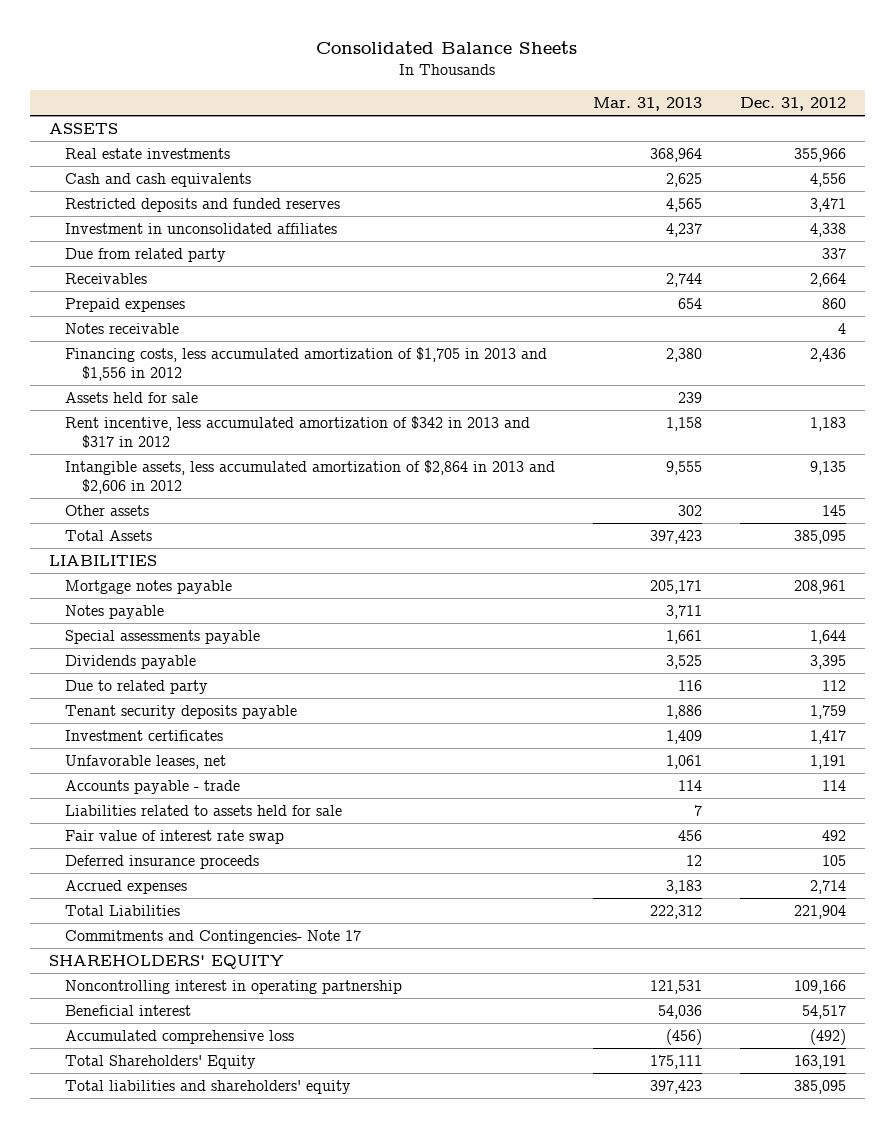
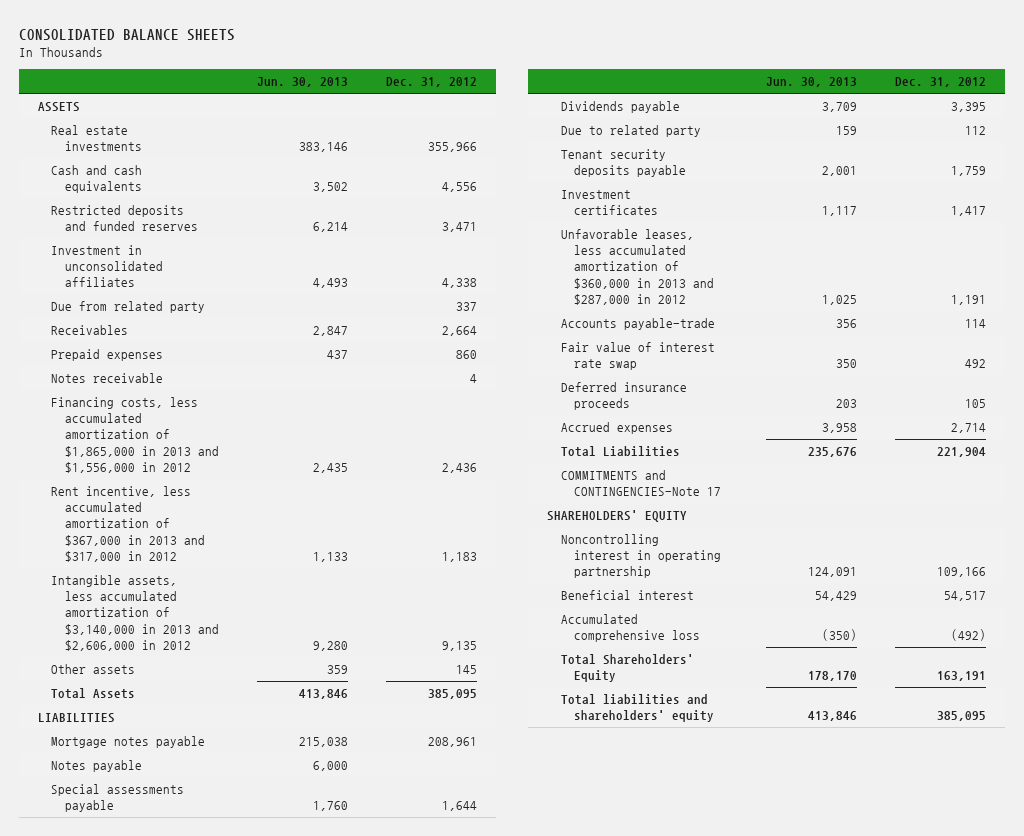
[316,40,578,54] Consolidated Balance Sheets -> [18,28,235,41] CONSOLIDATED BALANCE SHEETS
[593,97,703,112] Mar. 31, 2013 -> none
none -> [256,77,348,88] Jun. 30, 2013
[65,391,199,403] Assets held for sale -> none
[65,346,548,381] Financing costs, less accumulated amortization of $1,705 in 2013 and $1,556 in 2012 -> [51,396,220,473] Financing costs, less accumulated amortization of $1,865,000 in 2013 and $1,556,000 in 2012
[65,415,531,448] Rent incentive, less accumulated amortization of $342 in 2013 and $317 in 2012 -> [51,485,206,562] Rent incentive, less accumulated amortization of $367,000 in 2013 and $317,000 in 2012
[65,459,556,494] Intangible assets, less accumulated amortization of $2,864 in 2013 and $2,606 in 2012 -> [51,574,220,651] Intangible assets, less accumulated amortization of $3,140,000 in 2013 and $2,606,000 in 2012
[65,804,343,816] Liabilities related to assets held for sale -> none
[65,754,227,769] Unfavorable leases, net -> [560,228,715,305] Unfavorable leases, less accumulated amortization of $360,000 in 2013 and $287,000 in 2012
[65,779,241,794] Accounts payable - trade -> [560,317,715,330] Accounts payable-trade
[65,929,362,944] Commitments and Contingencies- Note 17 -> [560,469,722,497] COMMITMENTS and CONTINGENCIES-Note 17

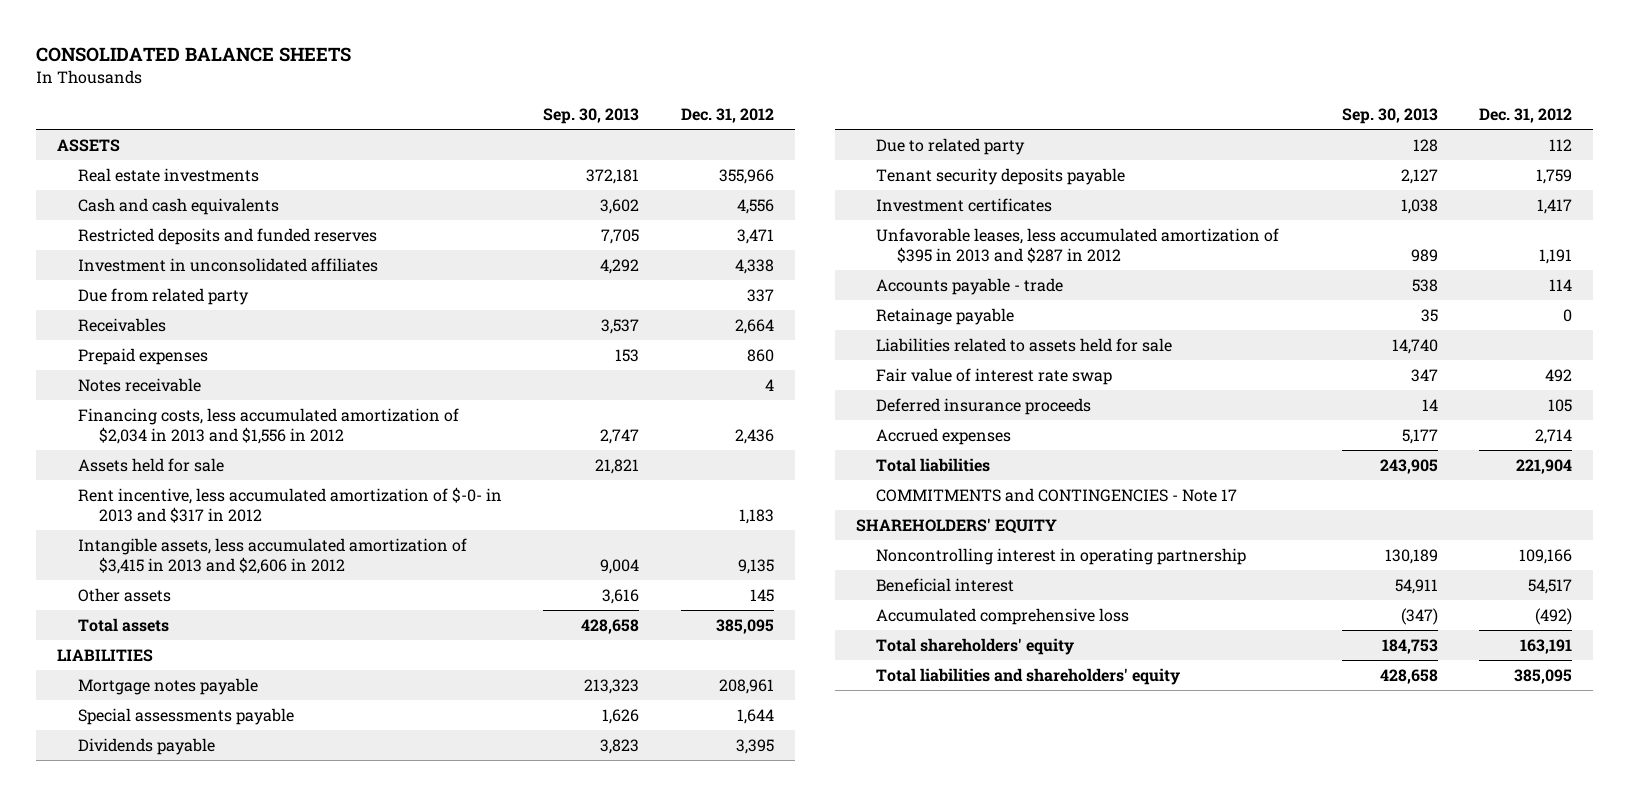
[256,77,348,88] Jun. 30, 2013 -> none
none -> [543,108,640,125] Sep. 30, 2013
[51,396,220,473] Financing costs, less accumulated amortization of $1,865,000 in 2013 and $1,556,000 in 2012 -> [78,407,460,445] Financing costs, less accumulated amortization of $2,034 in 2013 and $1,556 in 2012
none -> [78,457,225,472] Assets held for sale
[51,485,206,562] Rent incentive, less accumulated amortization of $367,000 in 2013 and $317,000 in 2012 -> [78,486,503,524] Rent incentive, less accumulated amortization of $-0- in 2013 and $317 in 2012
[51,574,220,651] Intangible assets, less accumulated amortization of $3,140,000 in 2013 and $2,606,000 in 2012 -> [78,537,468,575] Intangible assets, less accumulated amortization of $3,415 in 2013 and $2,606 in 2012
[51,687,136,699] Total Assets -> [78,617,170,632] Total assets
[51,759,143,772] Notes payable -> none
[560,228,715,305] Unfavorable leases, less accumulated amortization of $360,000 in 2013 and $287,000 in 2012 -> [876,227,1280,264] Unfavorable leases, less accumulated amortization of $395 in 2013 and $287 in 2012
[560,317,715,330] Accounts payable-trade -> [876,277,1064,295] Accounts payable - trade
none -> [876,307,1015,325] Retainage payable
none -> [876,337,1173,352] Liabilities related to assets held for sale
[560,445,680,457] Total Liabilities -> [876,457,991,472] Total liabilities
[560,469,722,497] COMMITMENTS and CONTINGENCIES-Note 17 -> [876,487,1238,502] COMMITMENTS and CONTINGENCIES - Note 17
[560,653,694,683] Total Shareholders' Equity -> [876,637,1075,655] Total shareholders' equity

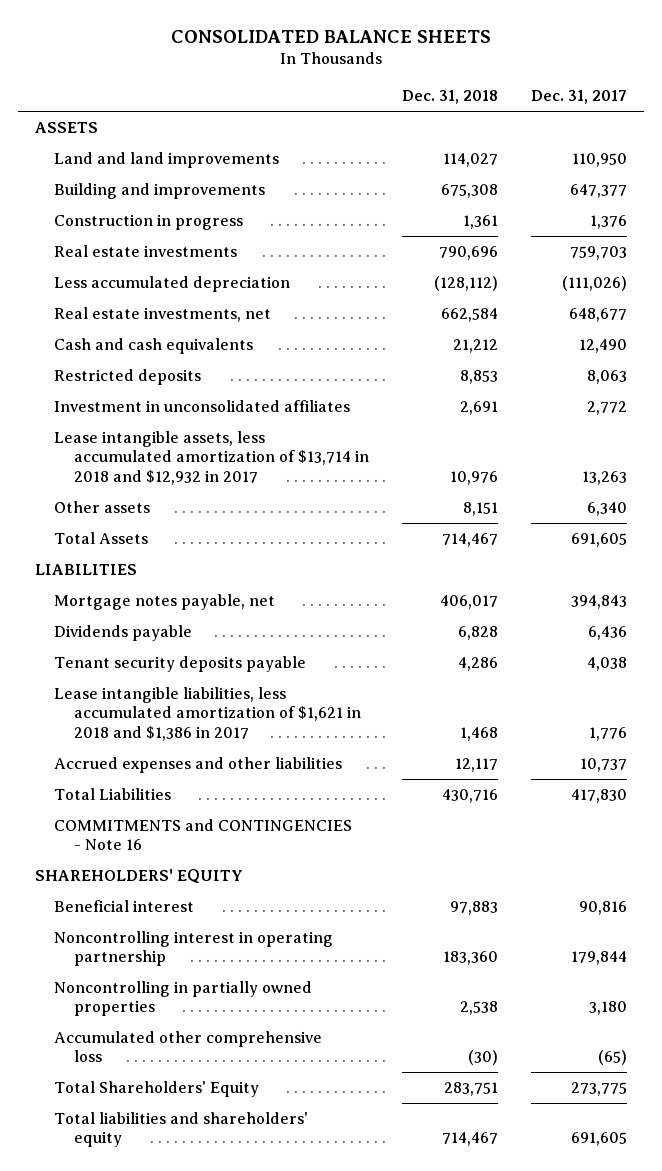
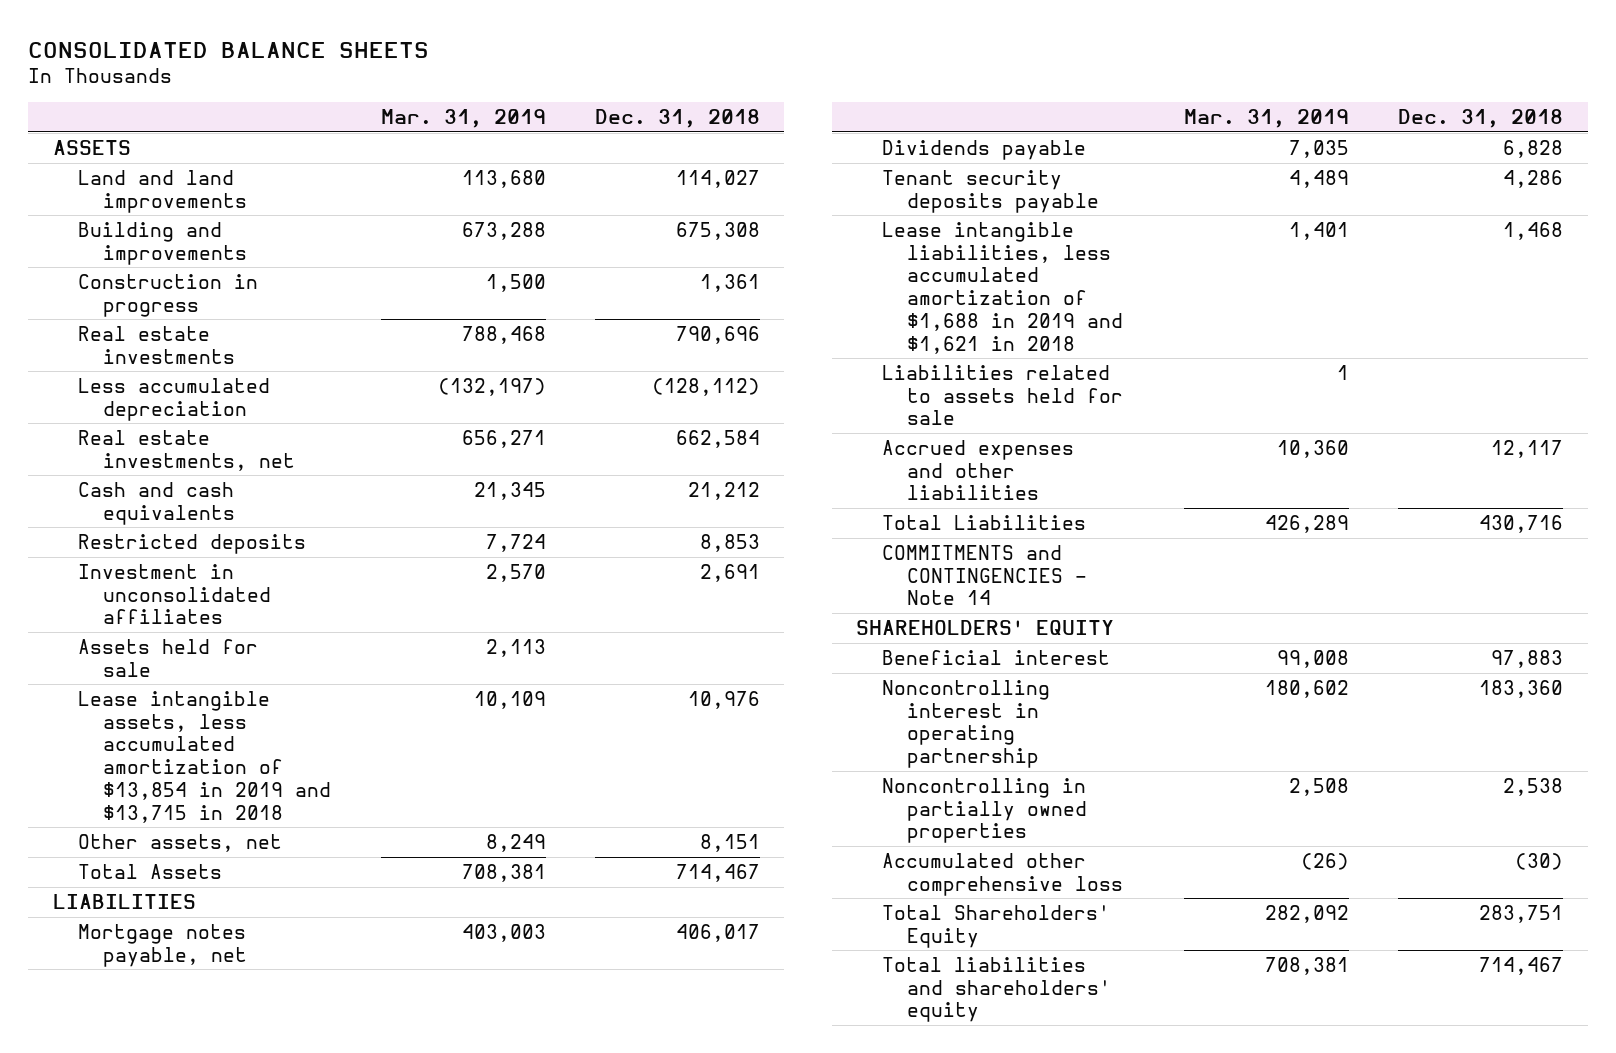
[531,90,628,105] Dec. 31, 2017 -> none
none -> [380,109,546,129] Mar. 31, 2019
none -> [78,639,259,677] Assets held for sale
[54,430,370,485] Lease intangible assets, less accumulated amortization of $13,714 in 2018 and $12,932 in 2017 -> [78,691,332,823] Lease intangible assets, less accumulated amortization of $13,854 in 2019 and $13,715 in 2018
[54,500,151,513] Other assets -> [78,834,283,853] Other assets, net
[54,686,362,741] Lease intangible liabilities, less accumulated amortization of $1,621 in 2018 and $1,386 in 2017 -> [881,222,1123,354] Lease intangible liabilities, less accumulated amortization of $1,688 in 2019 and $1,621 in 2018
none -> [881,365,1123,426] Liabilities related to assets held for sale
[54,818,353,851] COMMITMENTS and CONTINGENCIES - Note 16 -> [881,545,1087,606] COMMITMENTS and CONTINGENCIES - Note 14

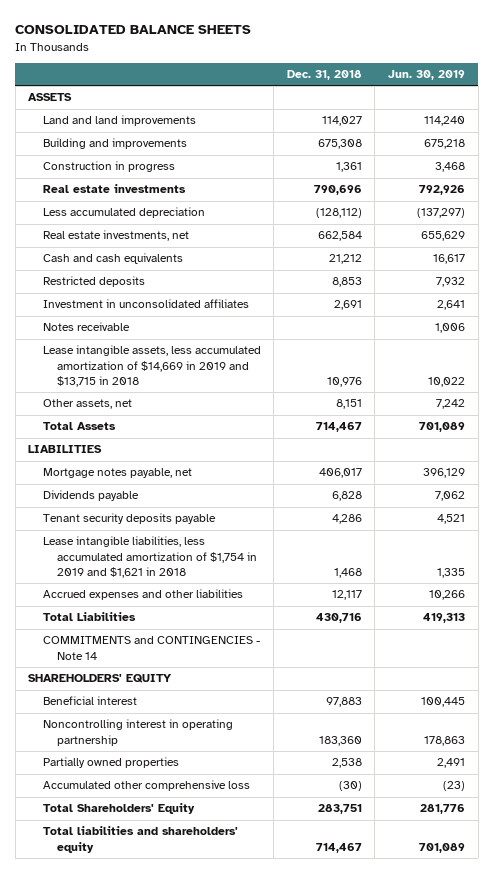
[380,109,546,129] Mar. 31, 2019 -> none
none -> [387,70,465,81] Jun. 30, 2019
[78,639,259,677] Assets held for sale -> none
none -> [42,322,130,332] Notes receivable
[78,691,332,823] Lease intangible assets, less accumulated amortization of $13,854 in 2019 and $13,715 in 2018 -> [42,345,261,387] Lease intangible assets, less accumulated amortization of $14,669 in 2019 and $13,715 in 2018
[881,365,1123,426] Liabilities related to assets held for sale -> none
[881,222,1123,354] Lease intangible liabilities, less accumulated amortization of $1,688 in 2019 and $1,621 in 2018 -> [42,536,257,578] Lease intangible liabilities, less accumulated amortization of $1,754 in 2019 and $1,621 in 2018
[881,778,1087,844] Noncontrolling in partially owned properties -> [42,757,179,769] Partially owned properties

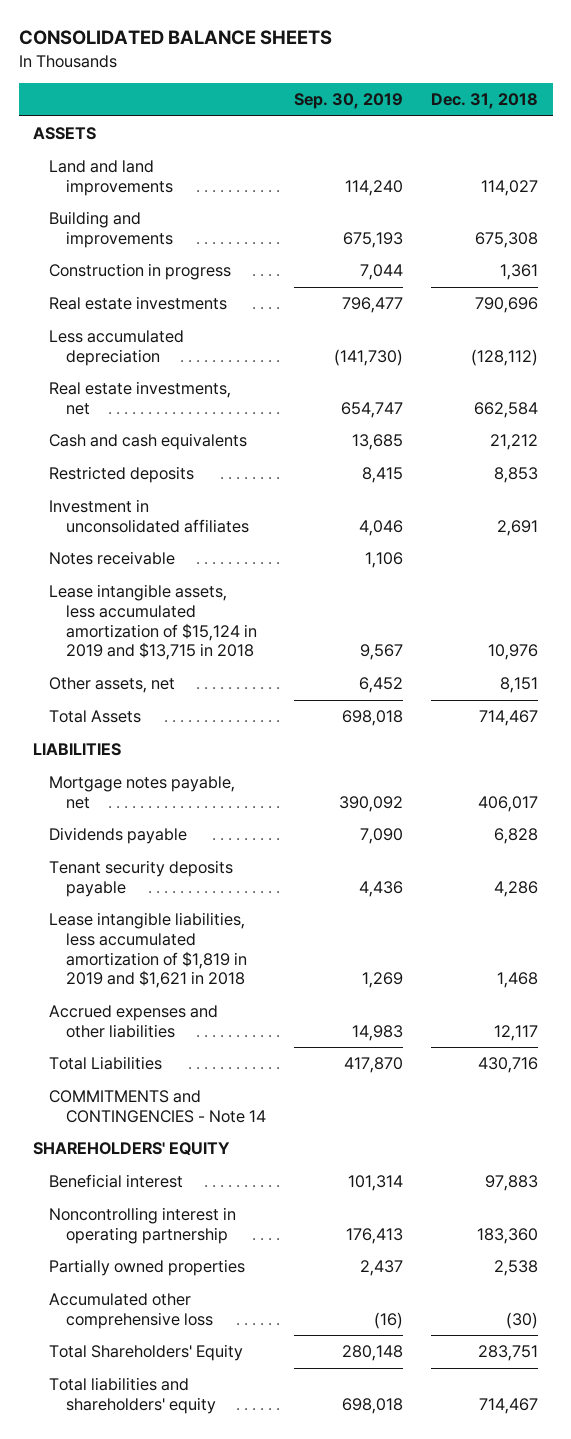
[387,70,465,81] Jun. 30, 2019 -> none
none -> [294,93,404,110] Sep. 30, 2019
[42,345,261,387] Lease intangible assets, less accumulated amortization of $14,669 in 2019 and $13,715 in 2018 -> [49,584,258,661] Lease intangible assets, less accumulated amortization of $15,124 in 2019 and $13,715 in 2018
[42,536,257,578] Lease intangible liabilities, less accumulated amortization of $1,754 in 2019 and $1,621 in 2018 -> [49,912,248,989] Lease intangible liabilities, less accumulated amortization of $1,819 in 2019 and $1,621 in 2018

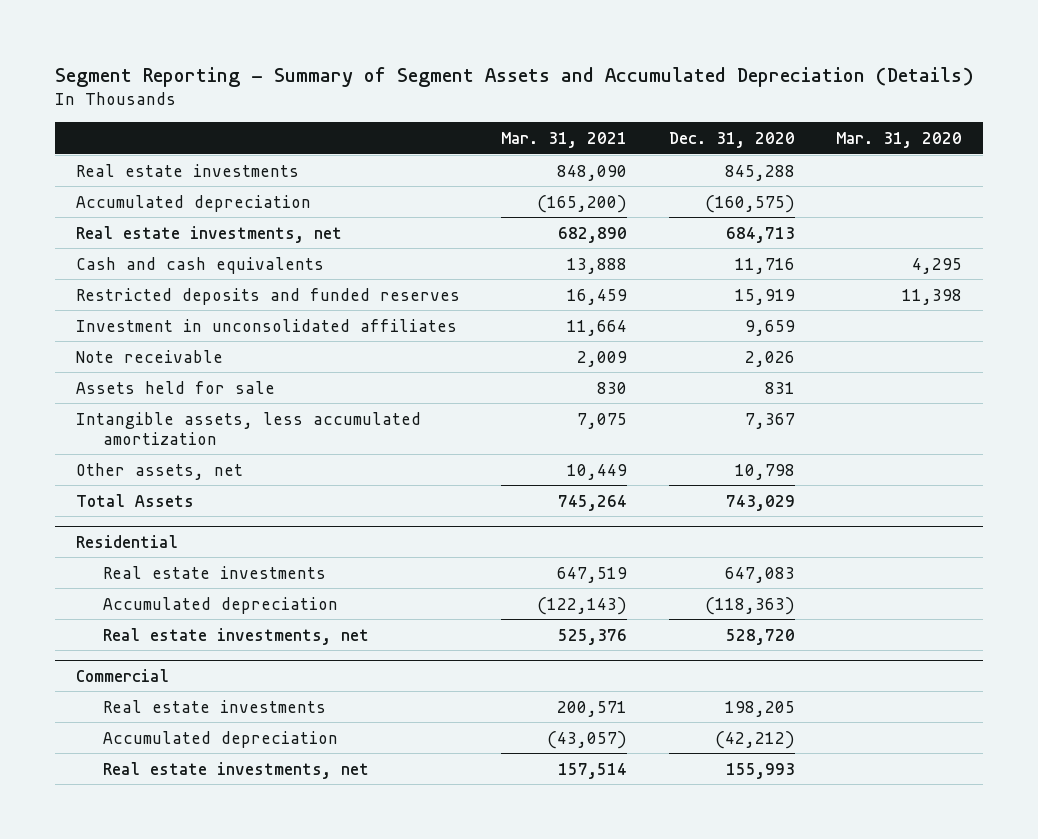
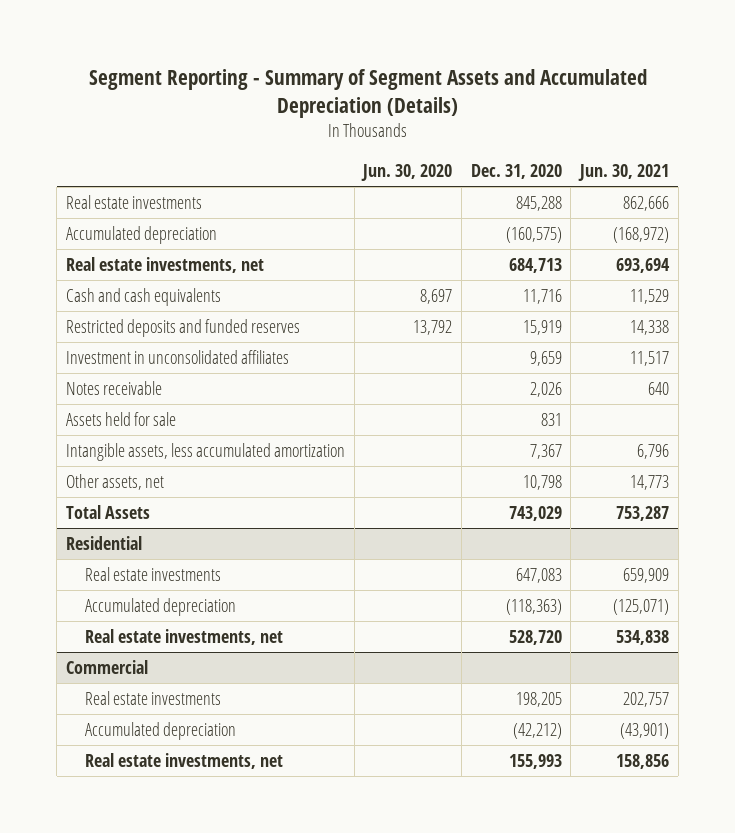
[501,132,628,149] Mar. 31, 2021 -> none
[836,132,963,149] Mar. 31, 2020 -> none
none -> [361,163,453,181] Jun. 30, 2020
none -> [578,163,670,181] Jun. 30, 2021
[76,349,224,363] Note receivable -> [65,381,162,396] Notes receivable

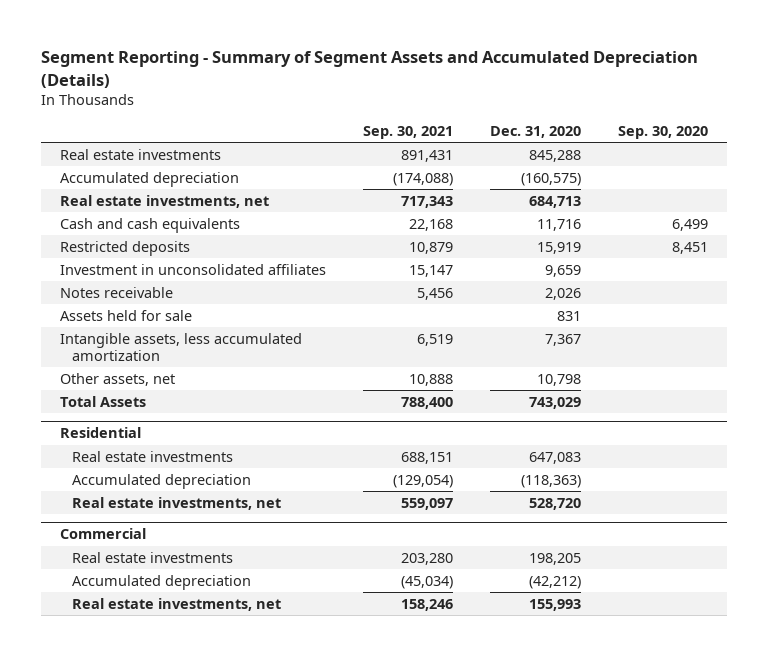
[361,163,453,181] Jun. 30, 2020 -> none
[578,163,670,181] Jun. 30, 2021 -> none
none -> [362,125,453,139] Sep. 30, 2021
none -> [618,125,709,139] Sep. 30, 2020
[65,319,300,338] Restricted deposits and funded reserves -> [59,240,190,256] Restricted deposits

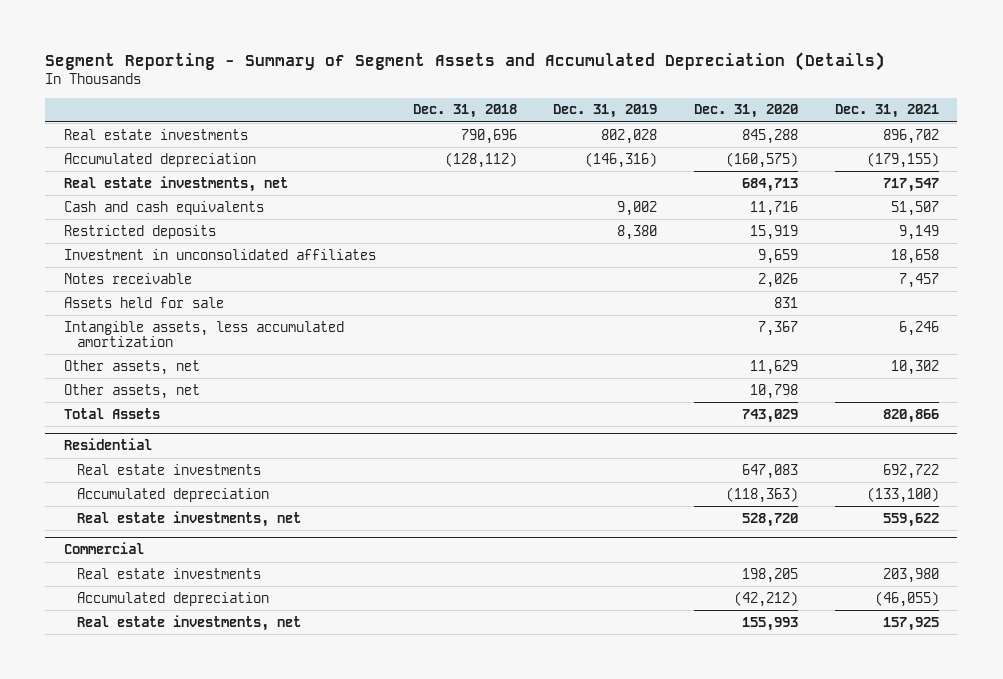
[362,125,453,139] Sep. 30, 2021 -> none
[618,125,709,139] Sep. 30, 2020 -> none
none -> [412,104,517,119] Dec. 31, 2018
none -> [553,104,658,119] Dec. 31, 2019
none -> [834,104,939,119] Dec. 31, 2021
none -> [63,359,200,375] Other assets, net

